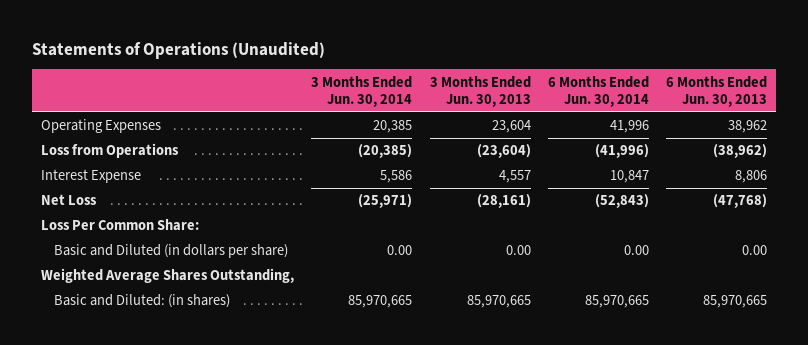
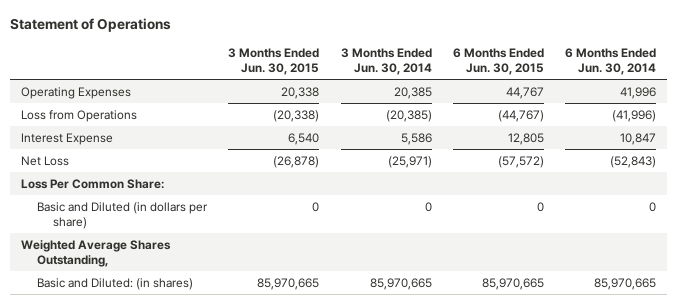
[32,41,326,59] Statements of Operations (Unaudited) -> [10,18,172,33] Statement of Operations
[429,75,531,107] 3 Months Ended Jun. 30, 2013 -> none
[666,75,768,107] 6 Months Ended Jun. 30, 2013 -> none
none -> [228,47,320,76] 3 Months Ended Jun. 30, 2015
none -> [452,47,544,76] 6 Months Ended Jun. 30, 2015
[387,245,413,256] 0.00 -> [424,201,432,212] 0
[623,245,649,256] 0.00 -> [649,201,657,212] 0

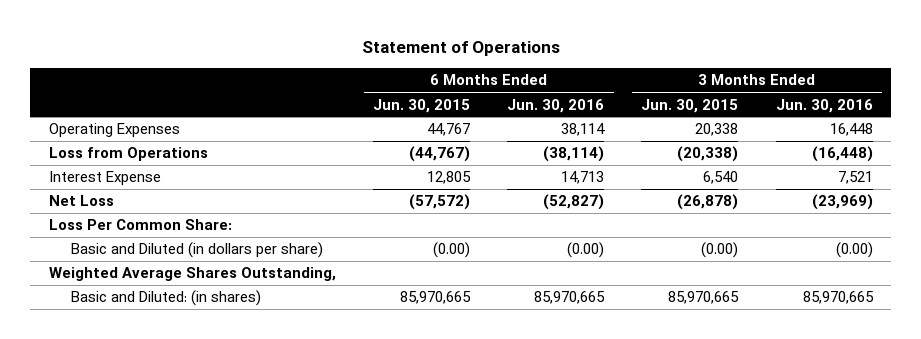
[340,47,432,76] 3 Months Ended Jun. 30, 2014 -> none
[565,47,657,76] 6 Months Ended Jun. 30, 2014 -> none
none -> [507,98,605,113] Jun. 30, 2016
none -> [775,98,873,113] Jun. 30, 2016
[312,201,320,212] 0 -> [701,242,739,259] (0.00)
[536,201,544,212] 0 -> [433,242,471,259] (0.00)

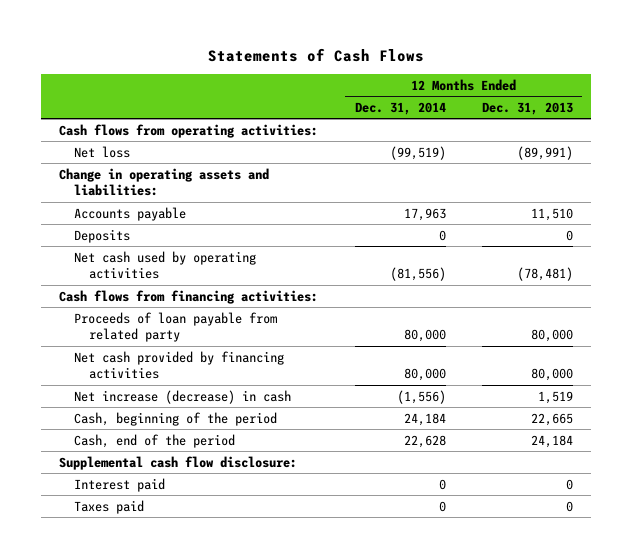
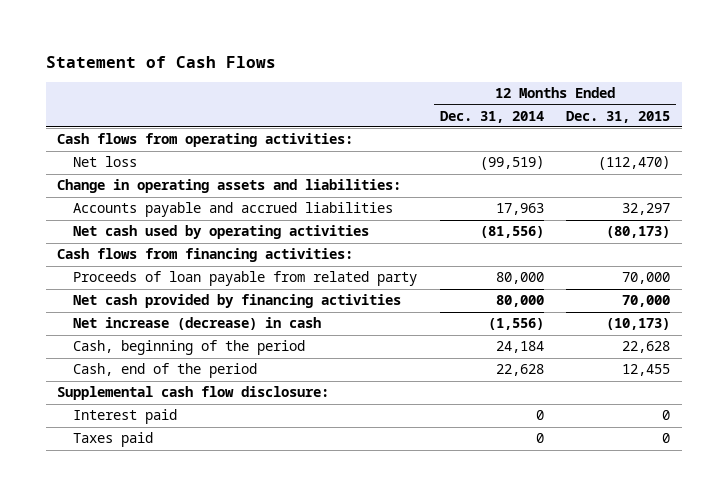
[208,48,425,63] Statements of Cash Flows -> [45,55,276,68] Statement of Cash Flows
[481,101,573,115] Dec. 31, 2013 -> none
none -> [566,110,671,123] Dec. 31, 2015
[74,228,131,243] Deposits -> none
[74,206,187,221] Accounts payable -> [73,202,394,218] Accounts payable and accrued liabilities

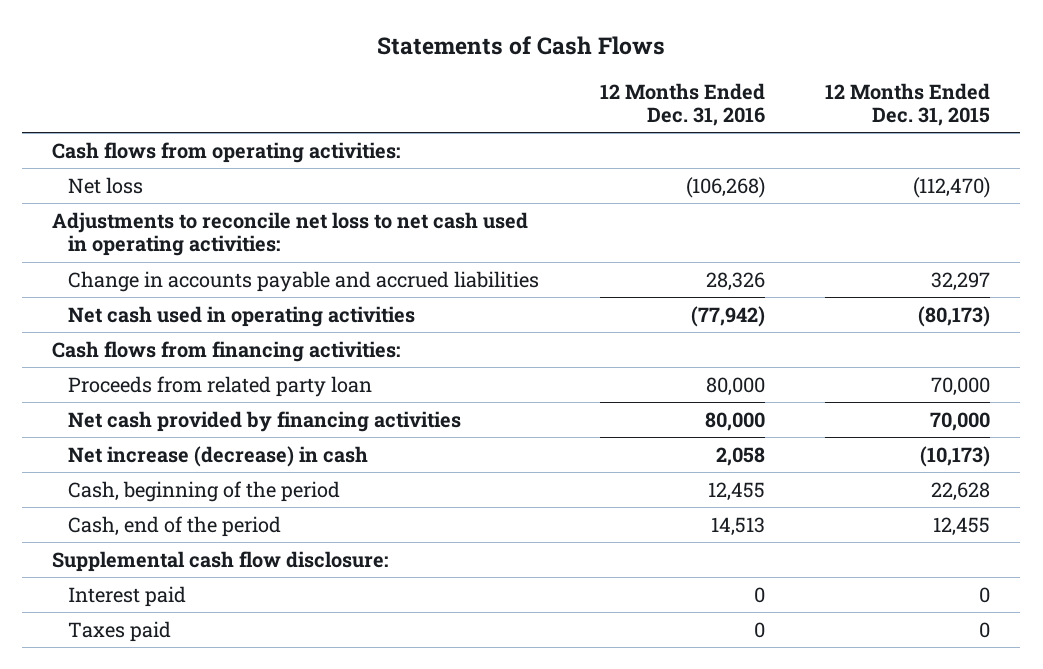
[45,55,276,68] Statement of Cash Flows -> [377,35,666,55] Statements of Cash Flows
[439,110,544,123] Dec. 31, 2014 -> none
none -> [599,82,765,126] 12 Months Ended Dec. 31, 2016
[57,179,402,194] Change in operating assets and liabilities: -> none
none -> [52,211,529,257] Adjustments to reconcile net loss to net cash used in operating activities:
[73,202,394,218] Accounts payable and accrued liabilities -> [68,270,540,292] Change in accounts payable and accrued liabilities
[73,225,370,240] Net cash used by operating activities -> [68,305,416,327] Net cash used in operating activities
[73,271,418,287] Proceeds of loan payable from related party -> [68,375,373,397] Proceeds from related party loan

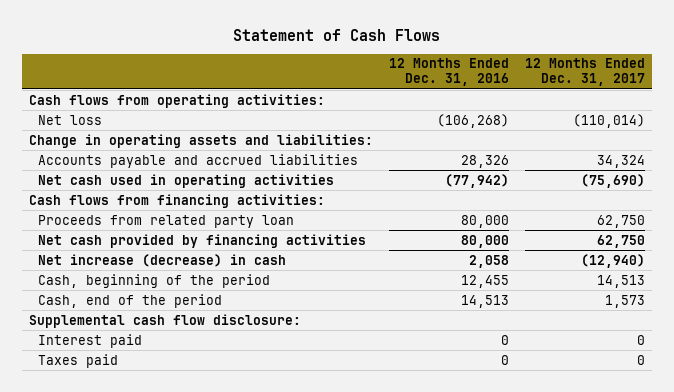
[377,35,666,55] Statements of Cash Flows -> [233,29,441,42] Statement of Cash Flows
[825,82,991,126] 12 Months Ended Dec. 31, 2015 -> none
none -> [524,58,645,86] 12 Months Ended Dec. 31, 2017
[52,211,529,257] Adjustments to reconcile net loss to net cash used in operating activities: -> none
none -> [29,133,374,148] Change in operating assets and liabilities:
[68,270,540,292] Change in accounts payable and accrued liabilities -> [38,153,359,168] Accounts payable and accrued liabilities

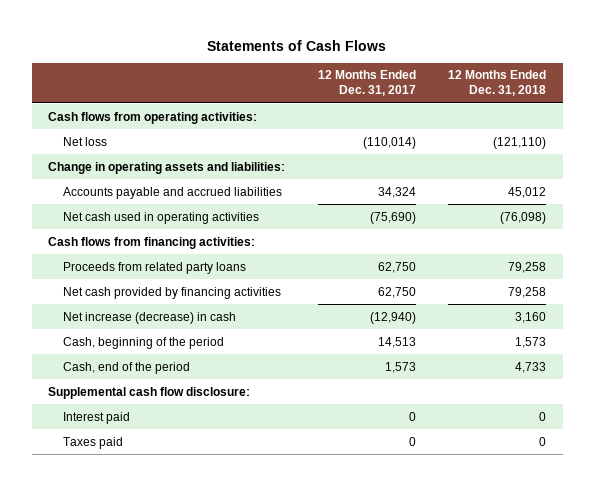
[233,29,441,42] Statement of Cash Flows -> [207,39,387,51] Statements of Cash Flows
[389,58,510,86] 12 Months Ended Dec. 31, 2016 -> none
none -> [448,70,547,97] 12 Months Ended Dec. 31, 2018
[38,214,295,228] Proceeds from related party loan -> [62,261,246,274] Proceeds from related party loans

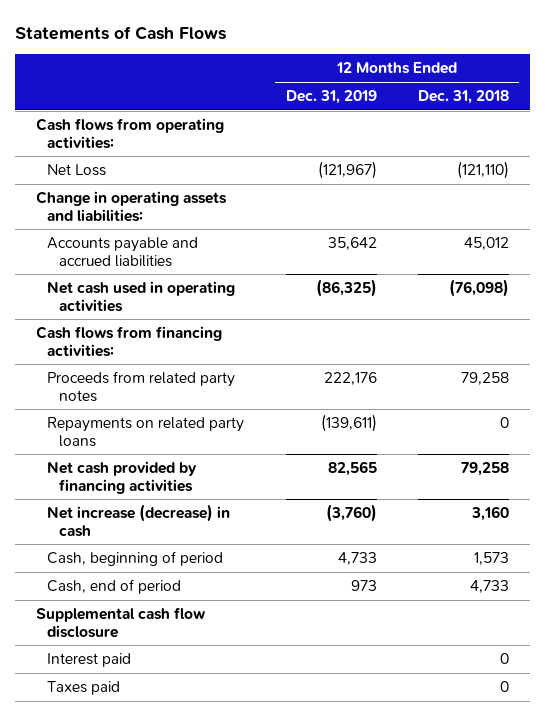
[317,70,416,97] 12 Months Ended Dec. 31, 2017 -> none
none -> [285,90,377,105] Dec. 31, 2019
[62,136,107,146] Net loss -> [47,164,107,177] Net Loss
[62,261,246,274] Proceeds from related party loans -> [47,371,236,402] Proceeds from related party notes
none -> [47,417,245,447] Repayments on related party loans
[62,336,224,349] Cash, beginning of the period -> [47,551,224,567] Cash, beginning of period
[62,361,190,374] Cash, end of the period -> [47,579,182,595] Cash, end of period
[48,386,251,399] Supplemental cash flow disclosure: -> [36,607,206,638] Supplemental cash flow disclosure

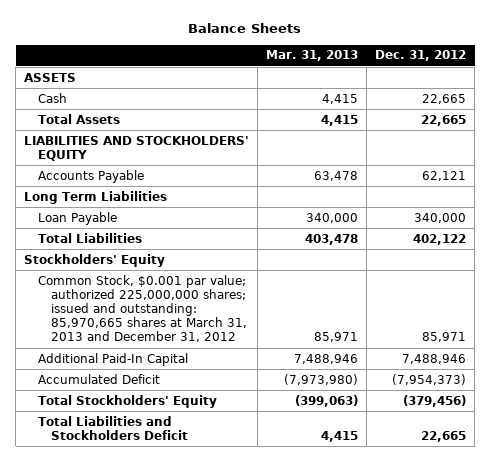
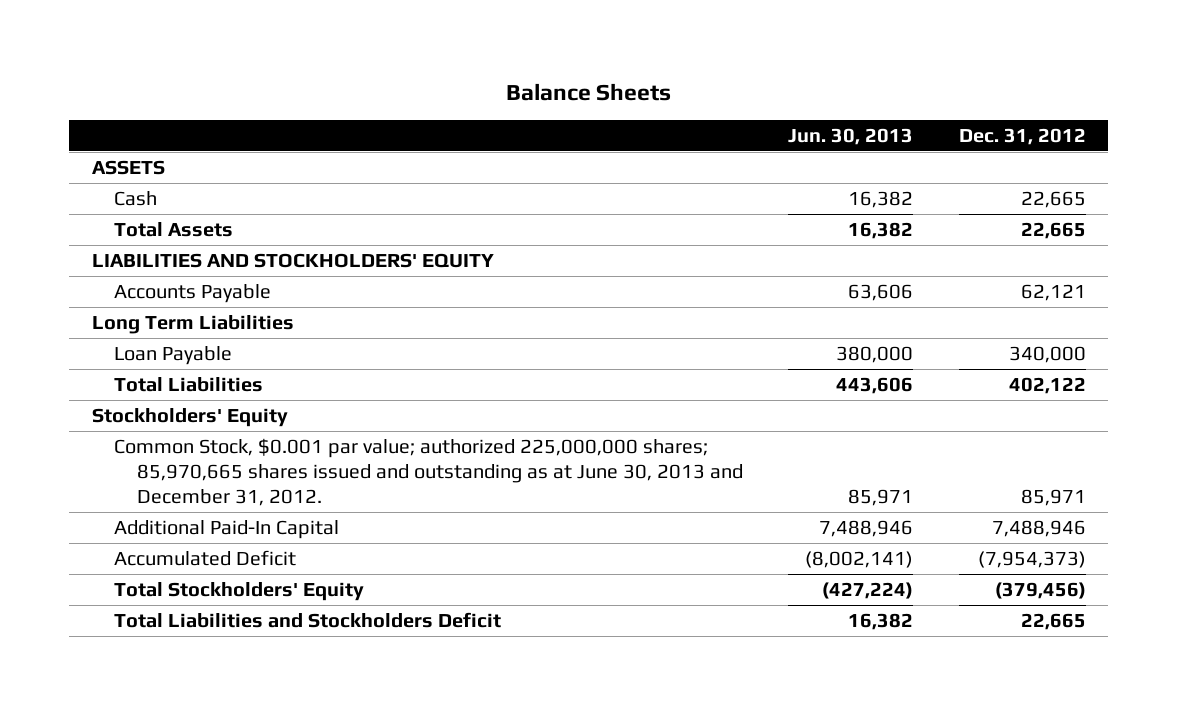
[266,50,359,62] Mar. 31, 2013 -> none
none -> [788,127,914,145] Jun. 30, 2013
[37,274,247,343] Common Stock, $0.001 par value; authorized 225,000,000 shares; issued and outstanding: 85,970,665 shares at March 31, 2013 and December 31, 2012 -> [114,437,743,506] Common Stock, $0.001 par value; authorized 225,000,000 shares; 85,970,665 shares issued and outstanding as at June 30, 2013 and December 31, 2012.

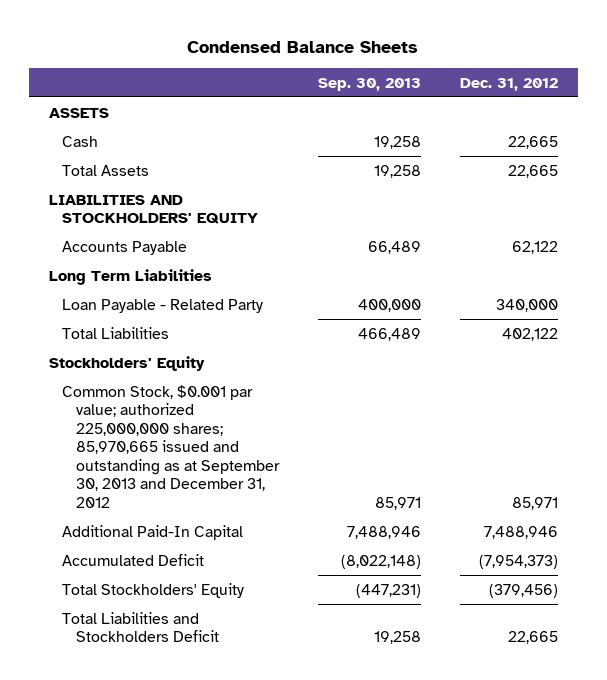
[505,82,671,101] Balance Sheets -> [187,41,419,54] Condensed Balance Sheets
[788,127,914,145] Jun. 30, 2013 -> none
none -> [318,77,422,91] Sep. 30, 2013
[1020,283,1086,301] 62,121 -> [512,240,559,254] 62,122
[114,345,233,365] Loan Payable -> [62,298,264,313] Loan Payable - Related Party
[114,437,743,506] Common Stock, $0.001 par value; authorized 225,000,000 shares; 85,970,665 shares issued and outstanding as at June 30, 2013 and December 31, 2012. -> [62,384,281,509] Common Stock, $0.001 par value; authorized 225,000,000 shares; 85,970,665 issued and outstanding as at September 30, 2013 and December 31, 2012

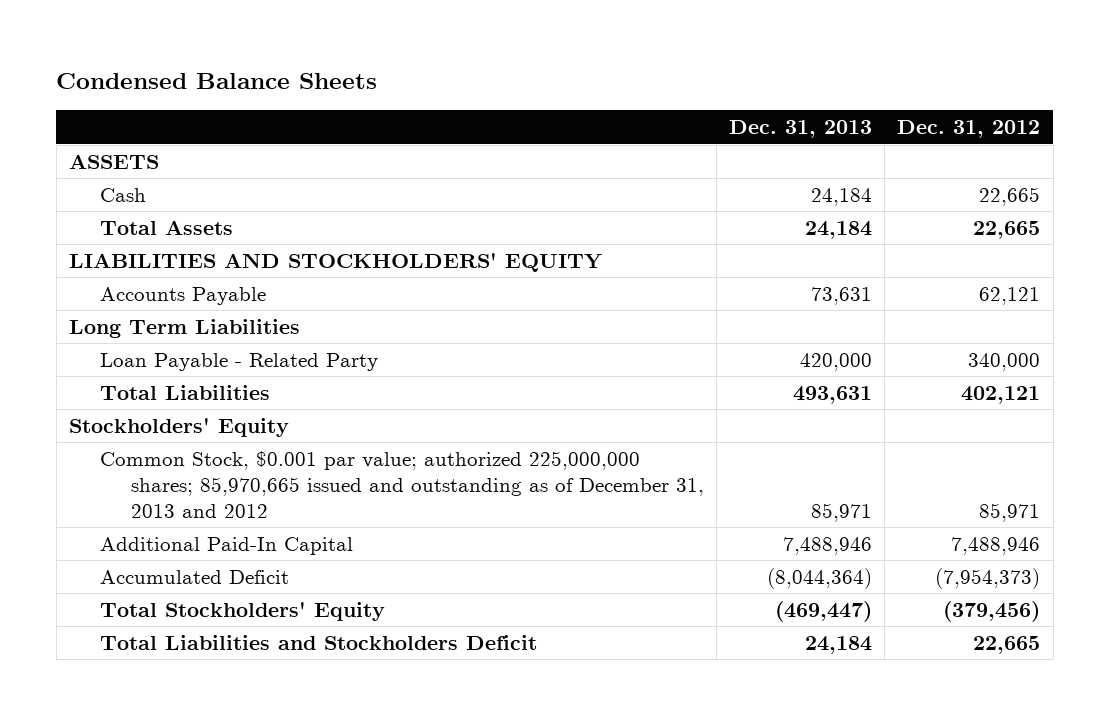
[318,77,422,91] Sep. 30, 2013 -> none
none -> [729,120,873,139] Dec. 31, 2013
[512,240,559,254] 62,122 -> [979,287,1041,306] 62,121
[502,327,559,341] 402,122 -> [961,386,1041,405] 402,121
[62,384,281,509] Common Stock, $0.001 par value; authorized 225,000,000 shares; 85,970,665 issued and outstanding as at September 30, 2013 and December 31, 2012 -> [100,451,705,518] Common Stock, $0.001 par value; authorized 225,000,000 shares; 85,970,665 issued and outstanding as of December 31, 2013 and 2012

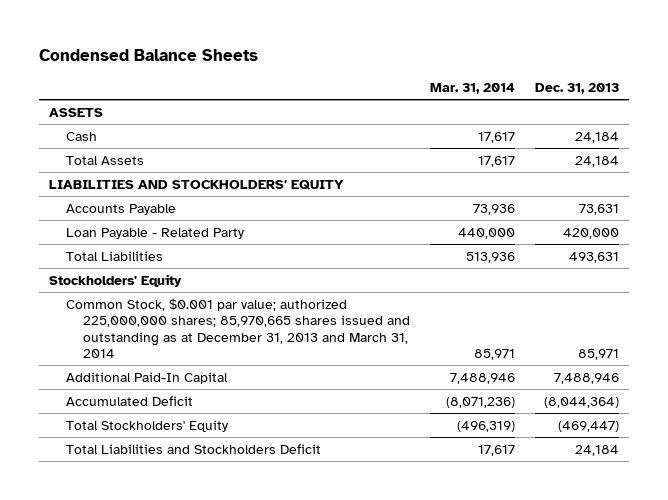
[897,120,1041,139] Dec. 31, 2012 -> none
none -> [430,82,516,94] Mar. 31, 2014
[68,319,300,339] Long Term Liabilities -> none
[100,451,705,518] Common Stock, $0.001 par value; authorized 225,000,000 shares; 85,970,665 issued and outstanding as of December 31, 2013 and 2012 -> [66,297,411,359] Common Stock, $0.001 par value; authorized 225,000,000 shares; 85,970,665 shares issued and outstanding as at December 31, 2013 and March 31, 2014

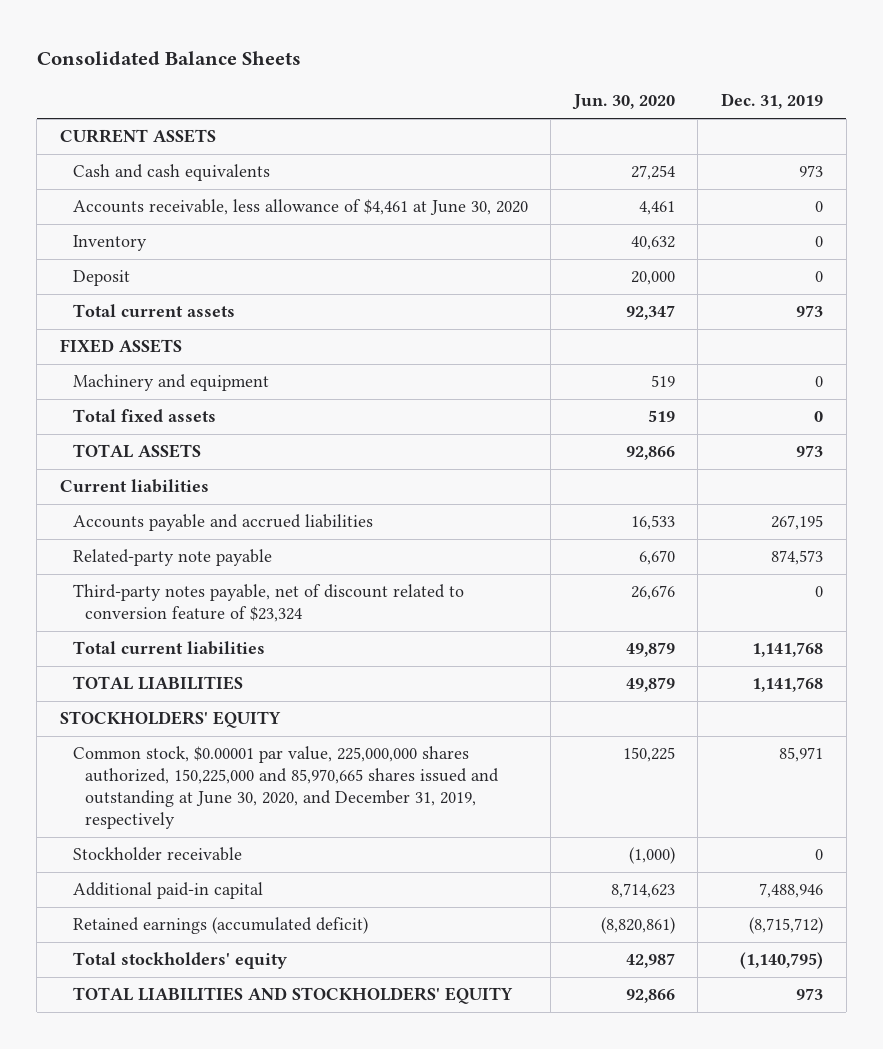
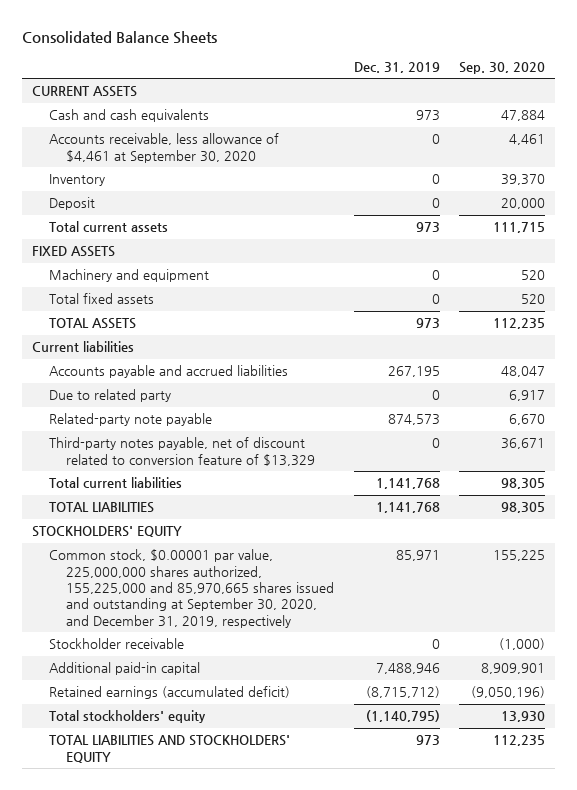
[571,94,675,111] Jun. 30, 2020 -> none
none -> [459,61,546,74] Sep. 30, 2020
[72,199,528,216] Accounts receivable, less allowance of $4,461 at June 30, 2020 -> [48,133,279,163] Accounts receivable, less allowance of $4,461 at September 30, 2020
none -> [48,389,171,403] Due to related party
[72,584,464,623] Third-party notes payable, net of discount related to conversion feature of $23,324 -> [48,437,315,466] Third-party notes payable, net of discount related to conversion feature of $13,329
[72,746,500,829] Common stock, $0.00001 par value, 225,000,000 shares authorized, 150,225,000 and 85,970,665 shares issued and outstanding at June 30, 2020, and December 31, 2019, respectively -> [48,549,334,628] Common stock, $0.00001 par value, 225,000,000 shares authorized, 155,225,000 and 85,970,665 shares issued and outstanding at September 30, 2020, and December 31, 2019, respectively

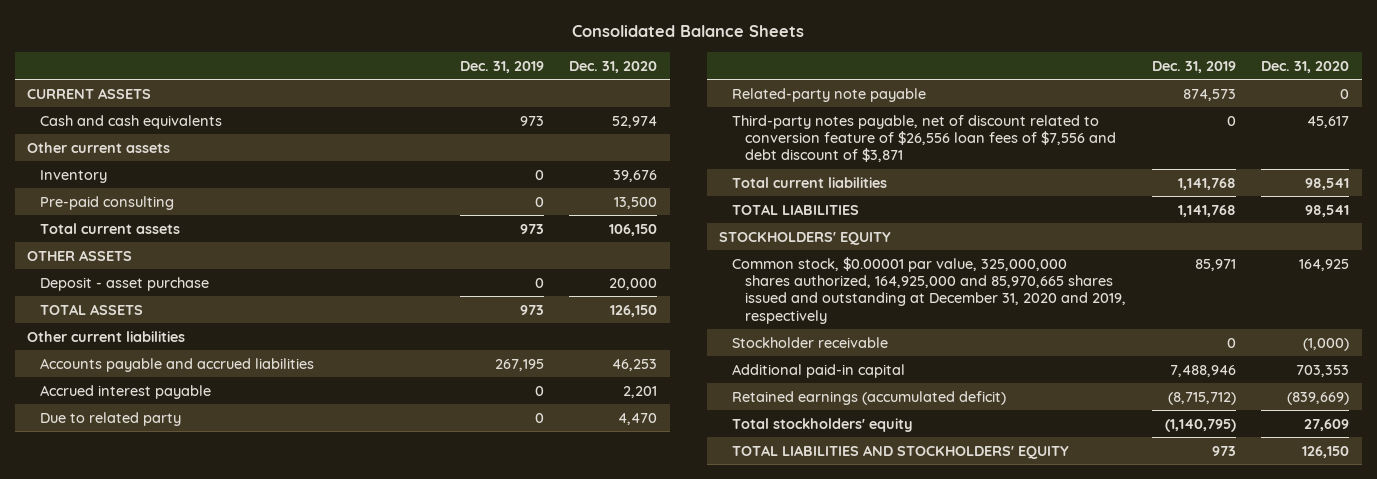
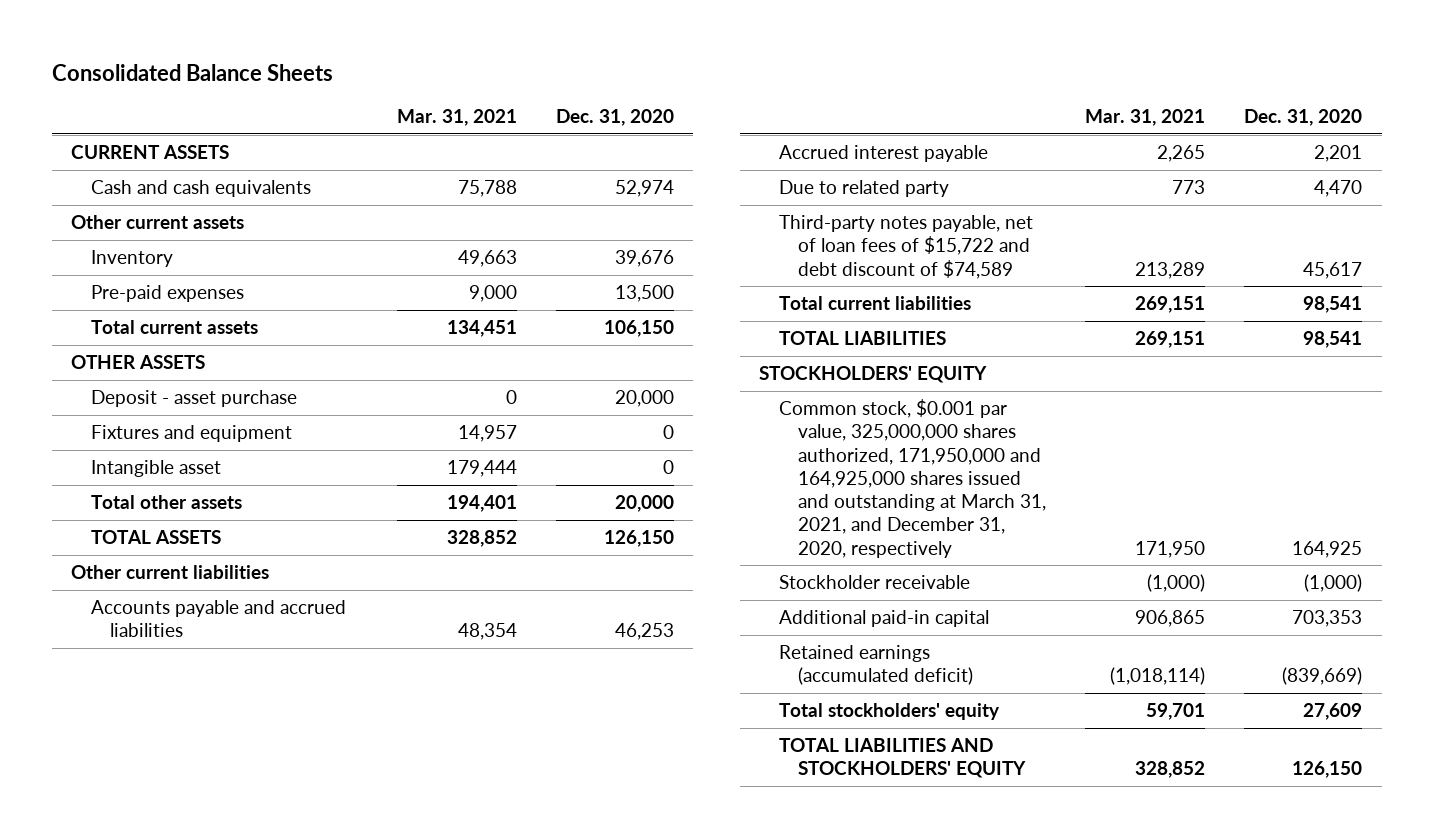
[459,60,544,73] Dec. 31, 2019 -> none
none -> [396,109,517,127] Mar. 31, 2021
[40,195,175,210] Pre-paid consulting -> [90,285,244,303] Pre-paid expenses
none -> [90,425,292,443] Fixtures and equipment
none -> [90,460,221,478] Intangible asset
none -> [90,495,242,510] Total other assets
[732,87,927,102] Related-party note payable -> none
[732,114,1117,163] Third-party notes payable, net of discount related to conversion feature of $26,556 loan fees of $7,556 and debt discount of $3,871 -> [778,215,1033,279] Third-party notes payable, net of loan fees of $15,722 and debt discount of $74,589
[732,256,1127,324] Common stock, $0.00001 par value, 325,000,000 shares authorized, 164,925,000 and 85,970,665 shares issued and outstanding at December 31, 2020 and 2019, respectively -> [778,399,1047,558] Common stock, $0.001 par value, 325,000,000 shares authorized, 171,950,000 and 164,925,000 shares issued and outstanding at March 31, 2021, and December 31, 2020, respectively

